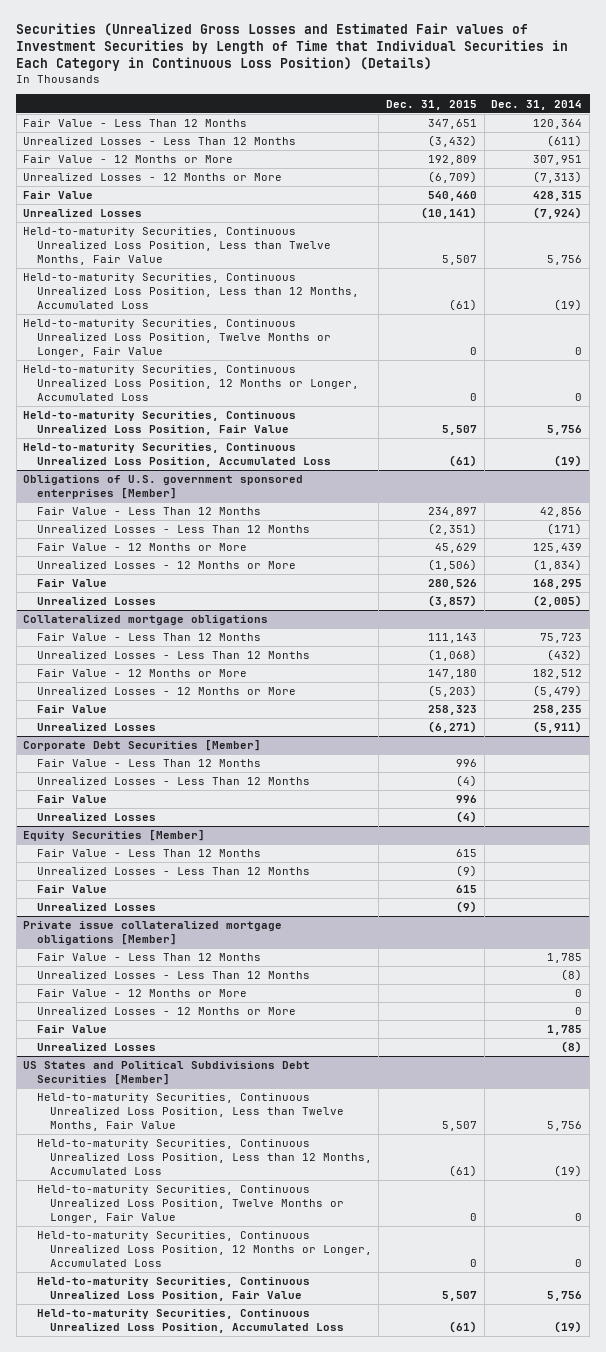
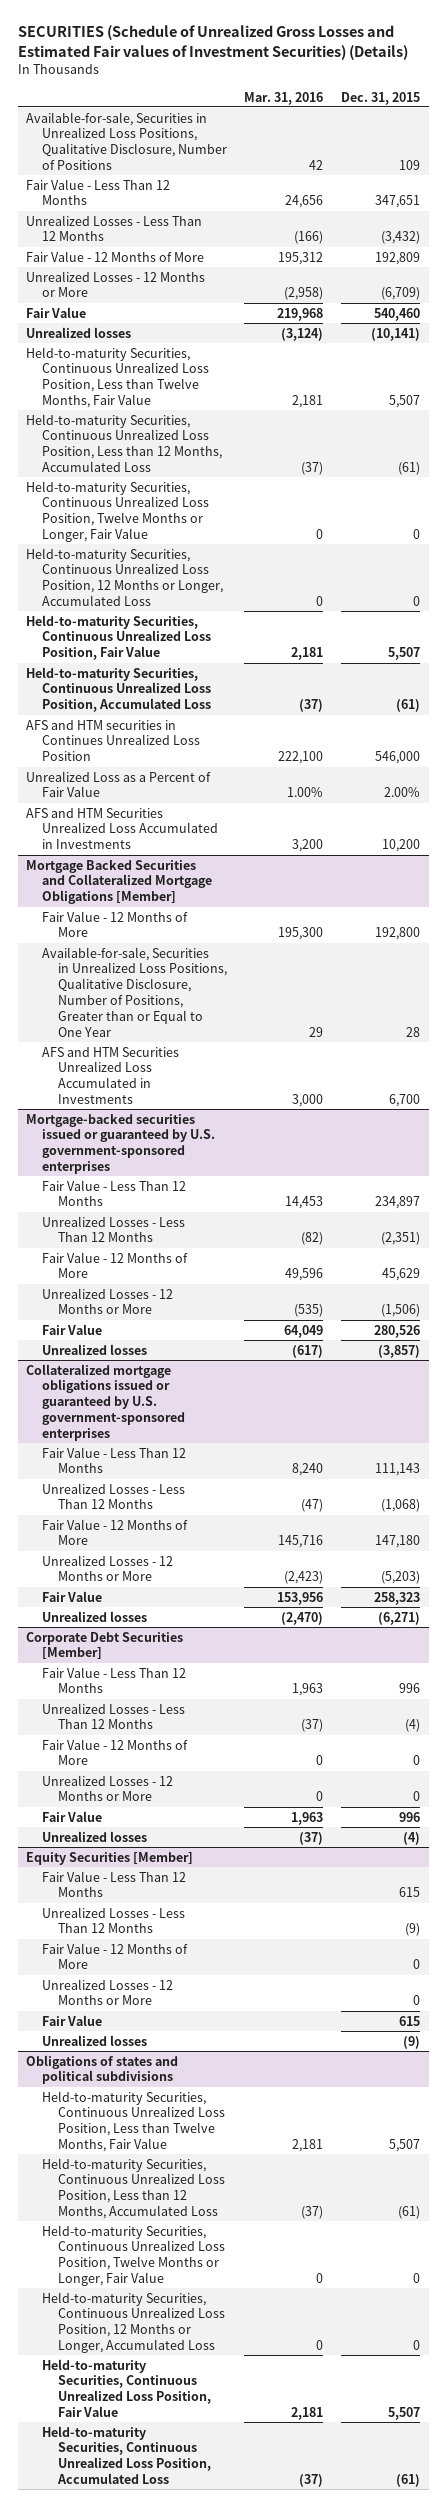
[16,22,569,72] Securities (Unrealized Gross Losses and Estimated Fair values of Investment Securities by Length of Time that Individual Securities in Each Category in Continuous Loss Position) (Details) -> [17,25,408,61] SECURITIES (Schedule of Unrealized Gross Losses and Estimated Fair values of Investment Securities) (Details)
[491,99,583,110] Dec. 31, 2014 -> none
none -> [244,91,324,105] Mar. 31, 2016
none -> [26,111,228,171] Available-for-sale, Securities in Unrealized Loss Positions, Qualitative Disclosure, Number of Positions
[23,155,234,164] Fair Value - 12 Months or More -> [26,250,205,262] Fair Value - 12 Months of More
[23,209,143,218] Unrealized Losses -> [26,326,132,338] Unrealized losses
[23,475,304,500] Obligations of U.S. government sponsored enterprises [Member] -> none
none -> [26,719,201,762] AFS and HTM securities in Continues Unrealized Loss Position
none -> [26,770,212,798] Unrealized Loss as a Percent of Fair Value
none -> [26,807,219,850] AFS and HTM Securities Unrealized Loss Accumulated in Investments
none -> [26,859,213,905] Mortgage Backed Securities and Collateralized Mortgage Obligations [Member]
none -> [42,910,189,938] Fair Value - 12 Months of More
none -> [42,946,227,1037] Available-for-sale, Securities in Unrealized Loss Positions, Qualitative Disclosure, Number of Positions, Greater than or Equal to One Year
none -> [42,1046,180,1105] AFS and HTM Securities Unrealized Loss Accumulated in Investments
none -> [26,1113,216,1175] Mortgage-backed securities issued or guaranteed by U.S. government-sponsored enterprises
[36,543,247,552] Fair Value - 12 Months or More -> [42,1251,189,1279] Fair Value - 12 Months of More
[36,597,156,606] Unrealized Losses -> [42,1343,148,1355] Unrealized losses
[23,615,269,626] Collateralized mortgage obligations -> [26,1363,186,1442] Collateralized mortgage obligations issued or guaranteed by U.S. government-sponsored enterprises
[36,669,247,678] Fair Value - 12 Months or More -> [42,1518,189,1546] Fair Value - 12 Months of More
[36,723,156,732] Unrealized Losses -> [42,1610,148,1622] Unrealized losses
none -> [42,1738,189,1766] Fair Value - 12 Months of More
none -> [42,1774,174,1802] Unrealized Losses - 12 Months or More
[36,813,156,822] Unrealized Losses -> [42,1830,148,1842] Unrealized losses
none -> [42,1942,189,1970] Fair Value - 12 Months of More
none -> [42,1978,174,2006] Unrealized Losses - 12 Months or More
[23,921,283,946] Private issue collateralized mortgage obligations [Member] -> none
[36,953,261,962] Fair Value - Less Than 12 Months -> none
[36,971,310,980] Unrealized Losses - Less Than 12 Months -> none
[36,989,247,998] Fair Value - 12 Months or More -> none
[36,1007,296,1016] Unrealized Losses - 12 Months or More -> none
[36,1025,107,1034] Fair Value -> none
[36,1043,156,1052] Unrealized Losses -> none
[36,903,156,912] Unrealized Losses -> [42,2034,148,2046] Unrealized losses
[23,1061,311,1086] US States and Political Subdivisions Debt Securities [Member] -> [26,2054,179,2085] Obligations of states and political subdivisions

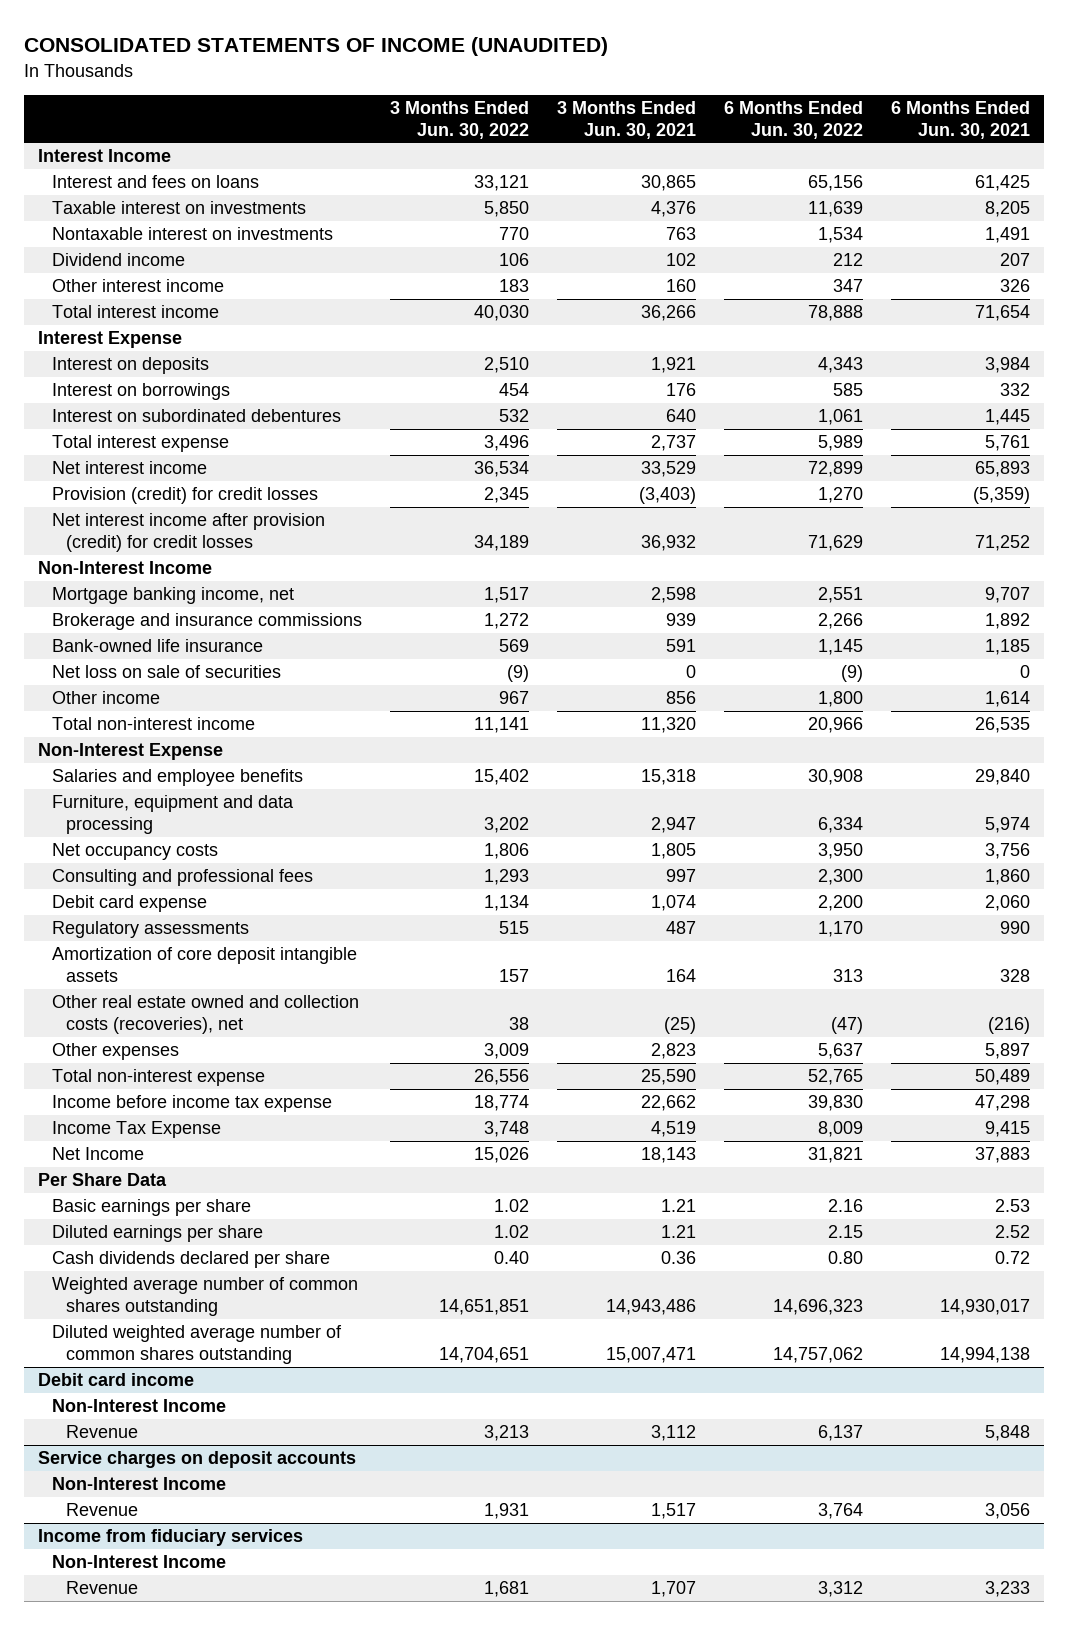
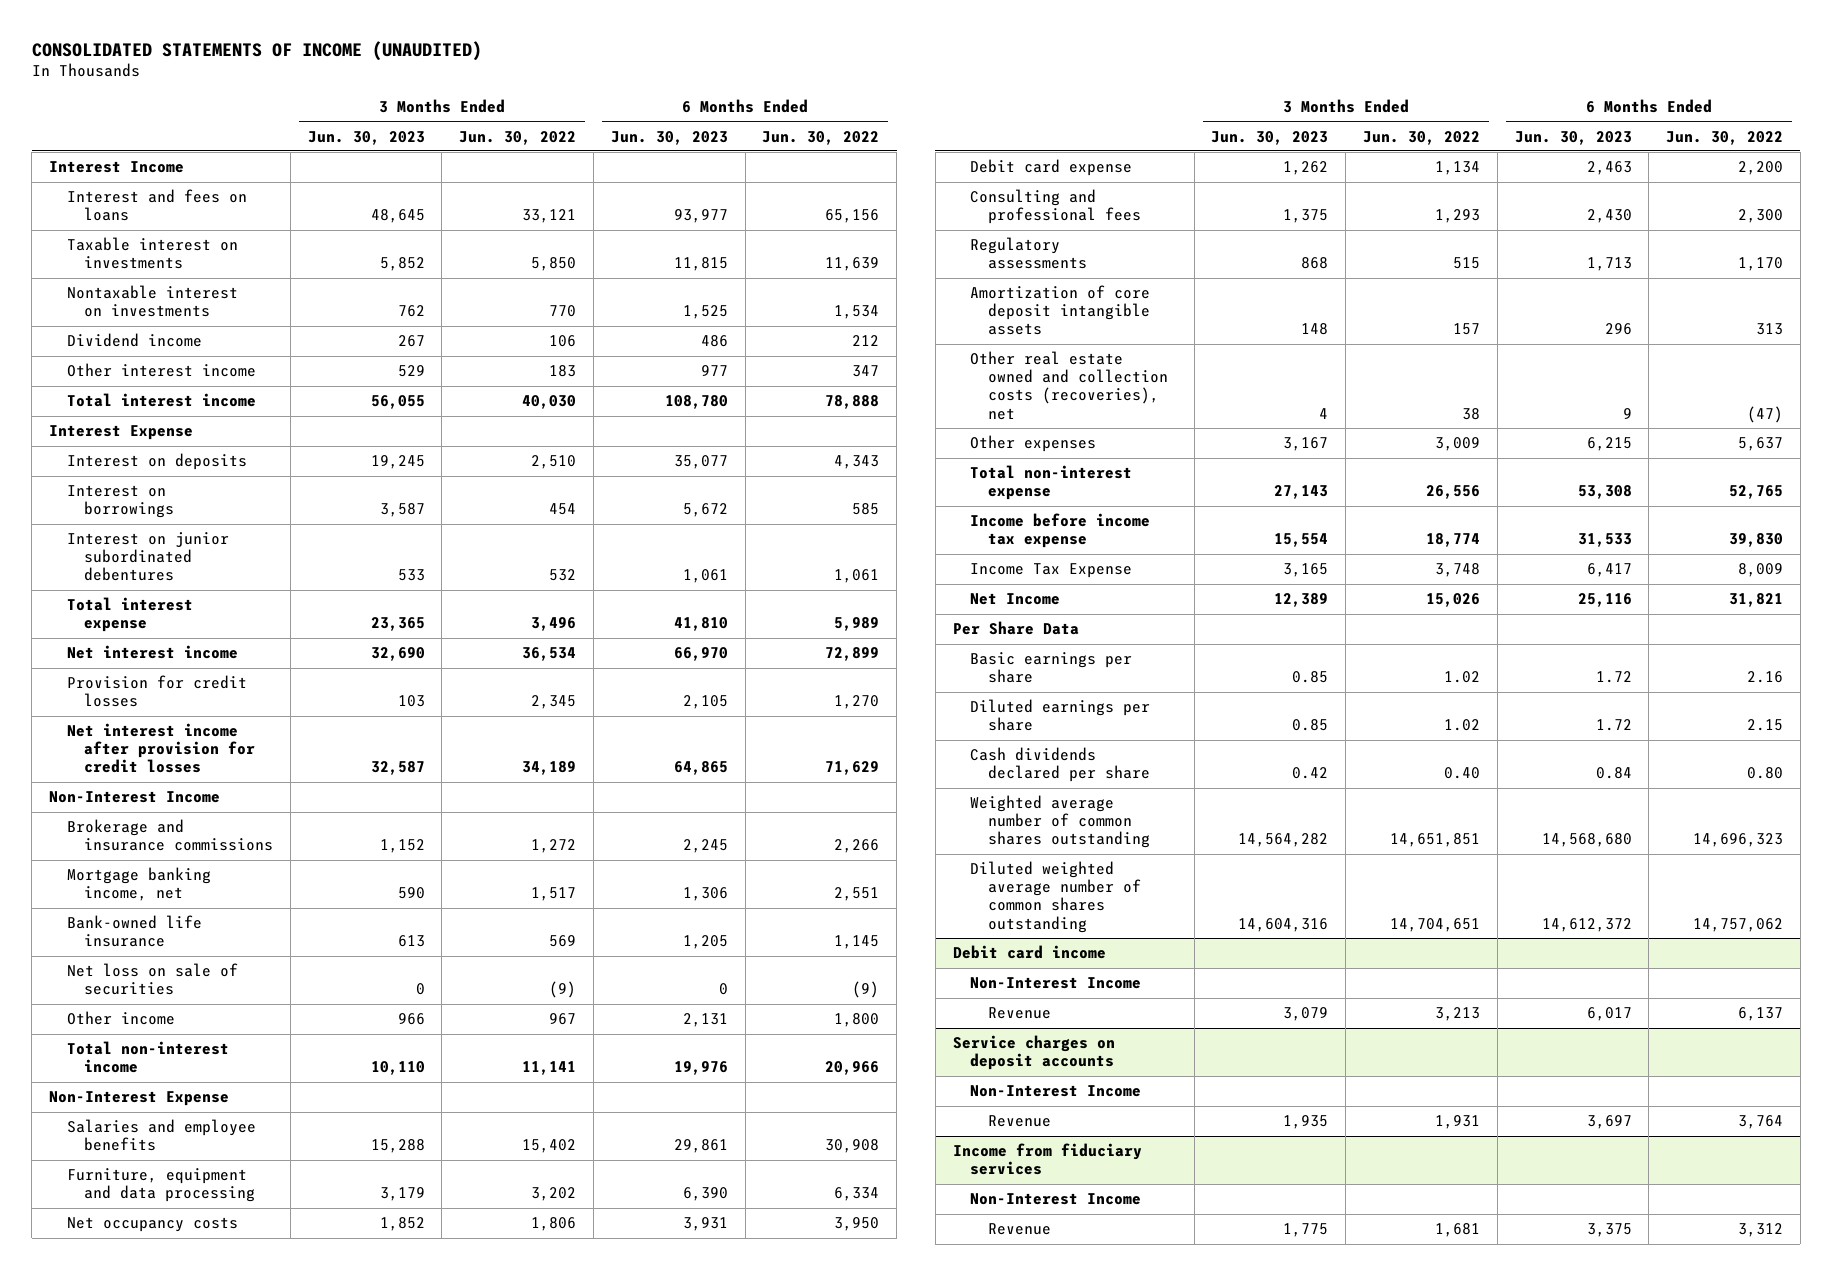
[557,101,697,139] 3 Months Ended Jun. 30, 2021 -> none
[890,101,1030,139] 6 Months Ended Jun. 30, 2021 -> none
none -> [307,130,425,145] Jun. 30, 2023
none -> [610,130,728,145] Jun. 30, 2023
[52,409,342,423] Interest on subordinated debentures -> [66,532,229,582] Interest on junior subordinated debentures
[52,487,319,505] Provision (credit) for credit losses -> [66,675,247,708] Provision for credit losses
[52,513,326,552] Net interest income after provision (credit) for credit losses -> [66,723,256,774] Net interest income after provision for credit losses
[52,587,295,605] Mortgage banking income, net -> [66,867,211,902] Mortgage banking income, net
[52,869,314,887] Consulting and professional fees -> [970,189,1141,225] Consulting and professional fees

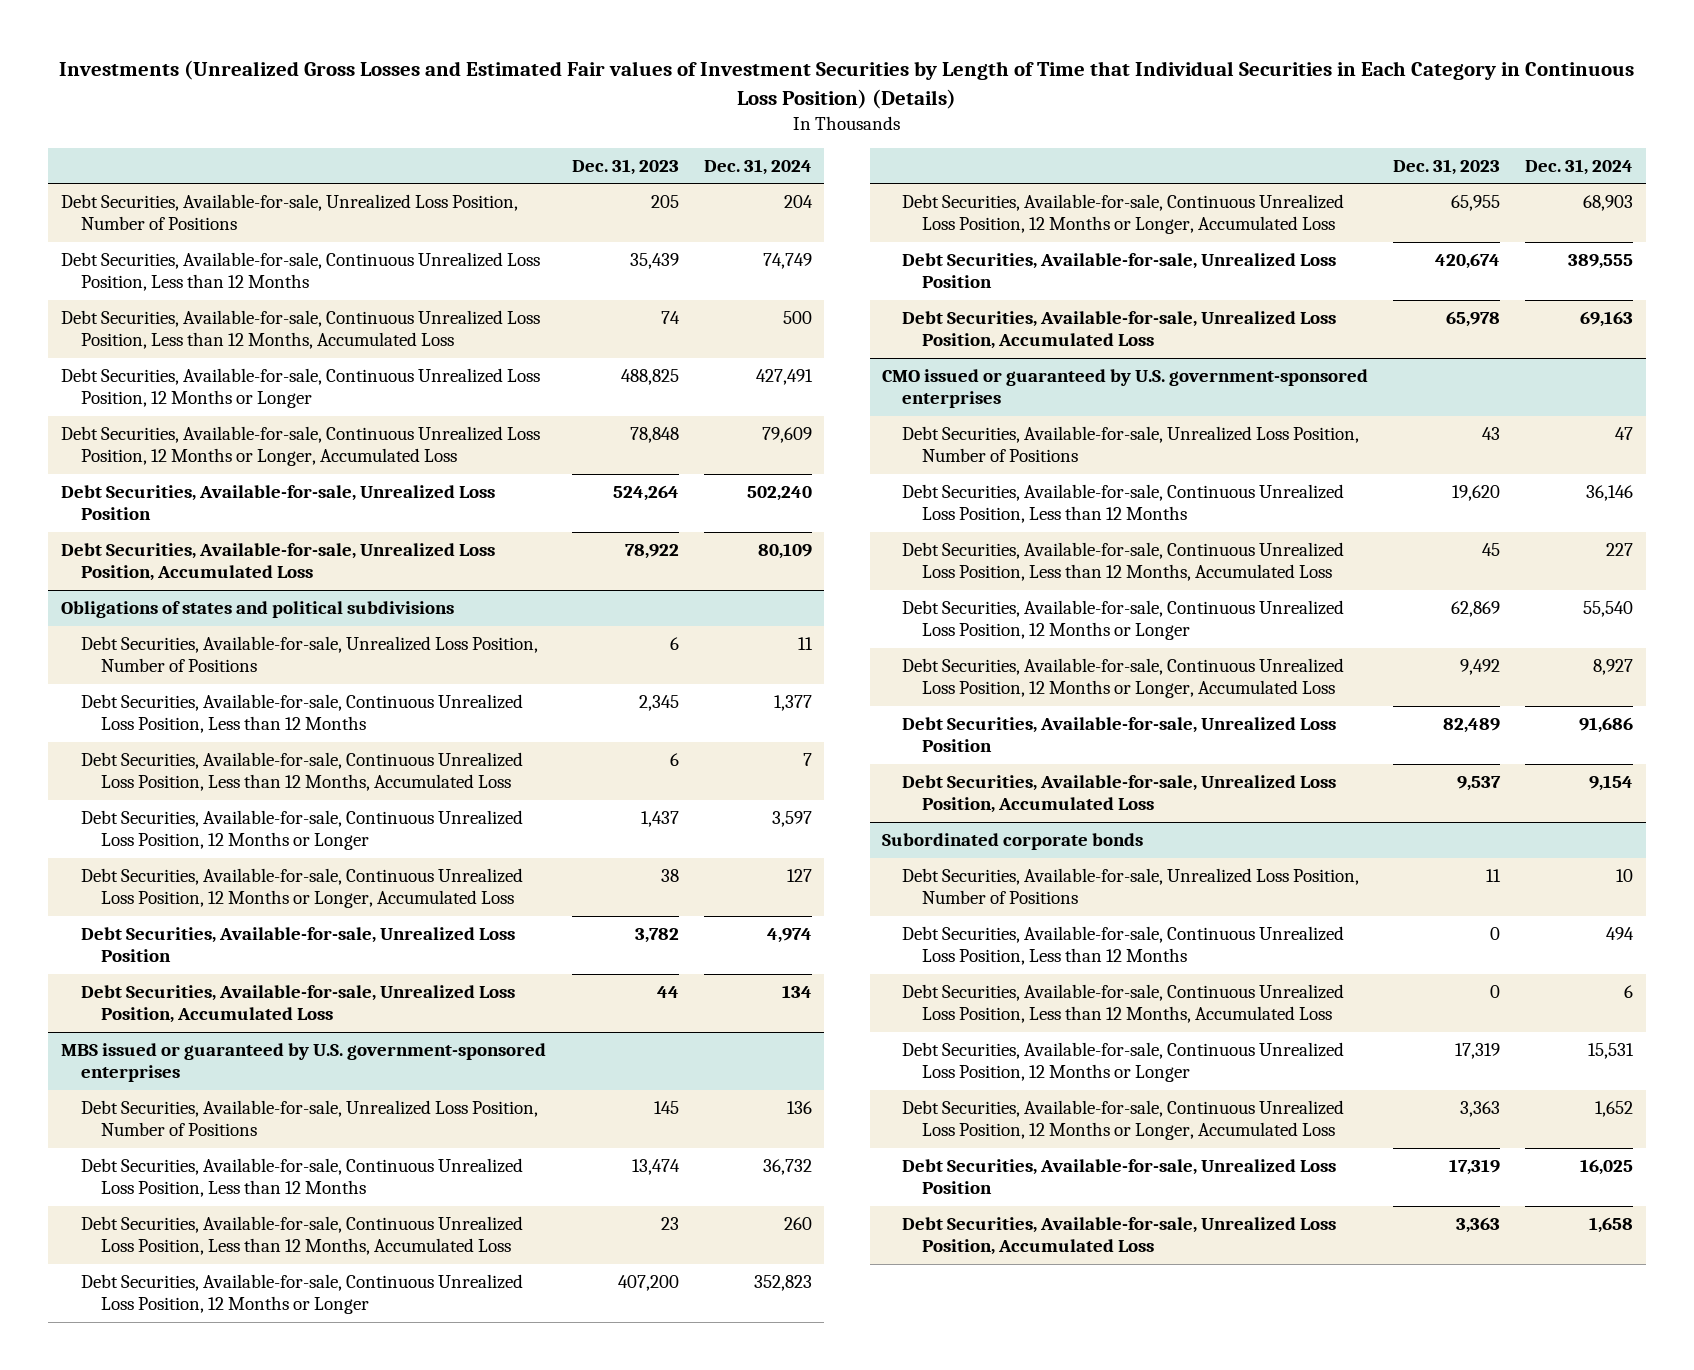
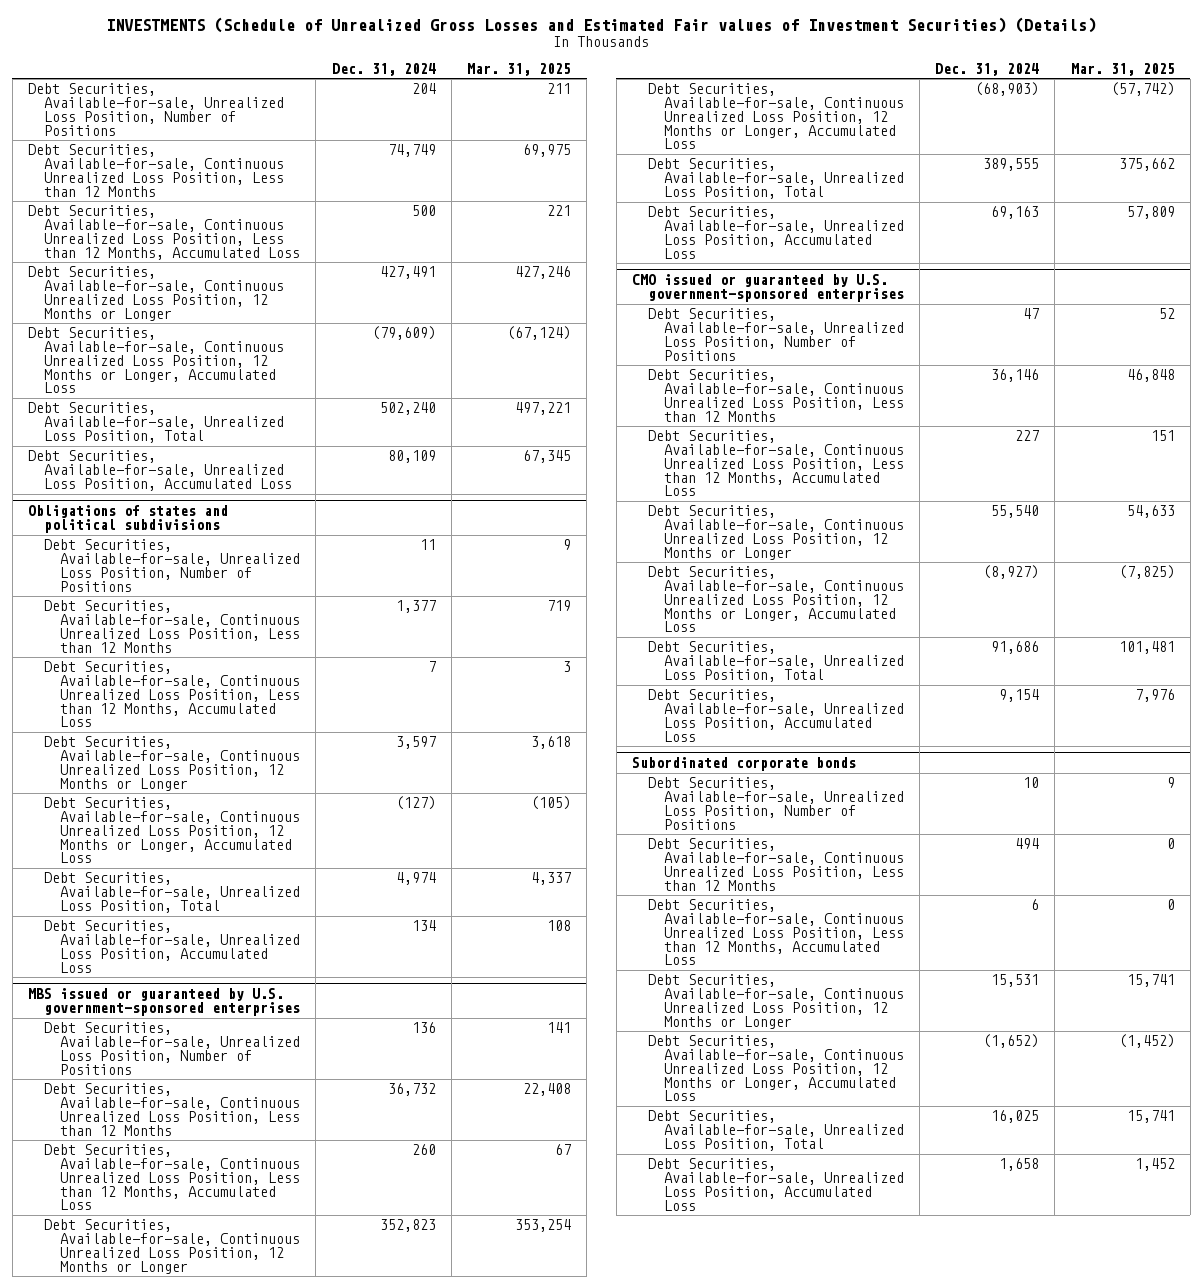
[58,60,1634,109] Investments (Unrealized Gross Losses and Estimated Fair values of Investment Securities by Length of Time that Individual Securities in Each Category in Continuous Loss Position) (Details) -> [106,16,1097,33] INVESTMENTS (Schedule of Unrealized Gross Losses and Estimated Fair values of Investment Securities) (Details)
[571,158,679,175] Dec. 31, 2023 -> none
none -> [466,62,571,76] Mar. 31, 2025
[761,426,812,443] 79,609 -> [371,326,436,341] (79,609)
[60,484,495,521] Debt Securities, Available-for-sale, Unrealized Loss Position -> [27,402,285,443] Debt Securities, Available-for-sale, Unrealized Loss Position, Total
[786,868,812,882] 127 -> [395,796,436,811] (127)
[80,926,515,963] Debt Securities, Available-for-sale, Unrealized Loss Position -> [44,872,301,913] Debt Securities, Available-for-sale, Unrealized Loss Position, Total
[1583,194,1634,211] 68,903 -> [975,82,1040,97] (68,903)
[902,252,1337,289] Debt Securities, Available-for-sale, Unrealized Loss Position -> [647,158,904,199] Debt Securities, Available-for-sale, Unrealized Loss Position, Total
[1593,658,1634,675] 8,927 -> [983,565,1040,580] (8,927)
[902,716,1337,753] Debt Securities, Available-for-sale, Unrealized Loss Position -> [647,641,904,682] Debt Securities, Available-for-sale, Unrealized Loss Position, Total
[1595,1100,1634,1117] 1,652 -> [983,1034,1040,1049] (1,652)
[902,1158,1337,1195] Debt Securities, Available-for-sale, Unrealized Loss Position -> [647,1110,904,1151] Debt Securities, Available-for-sale, Unrealized Loss Position, Total

